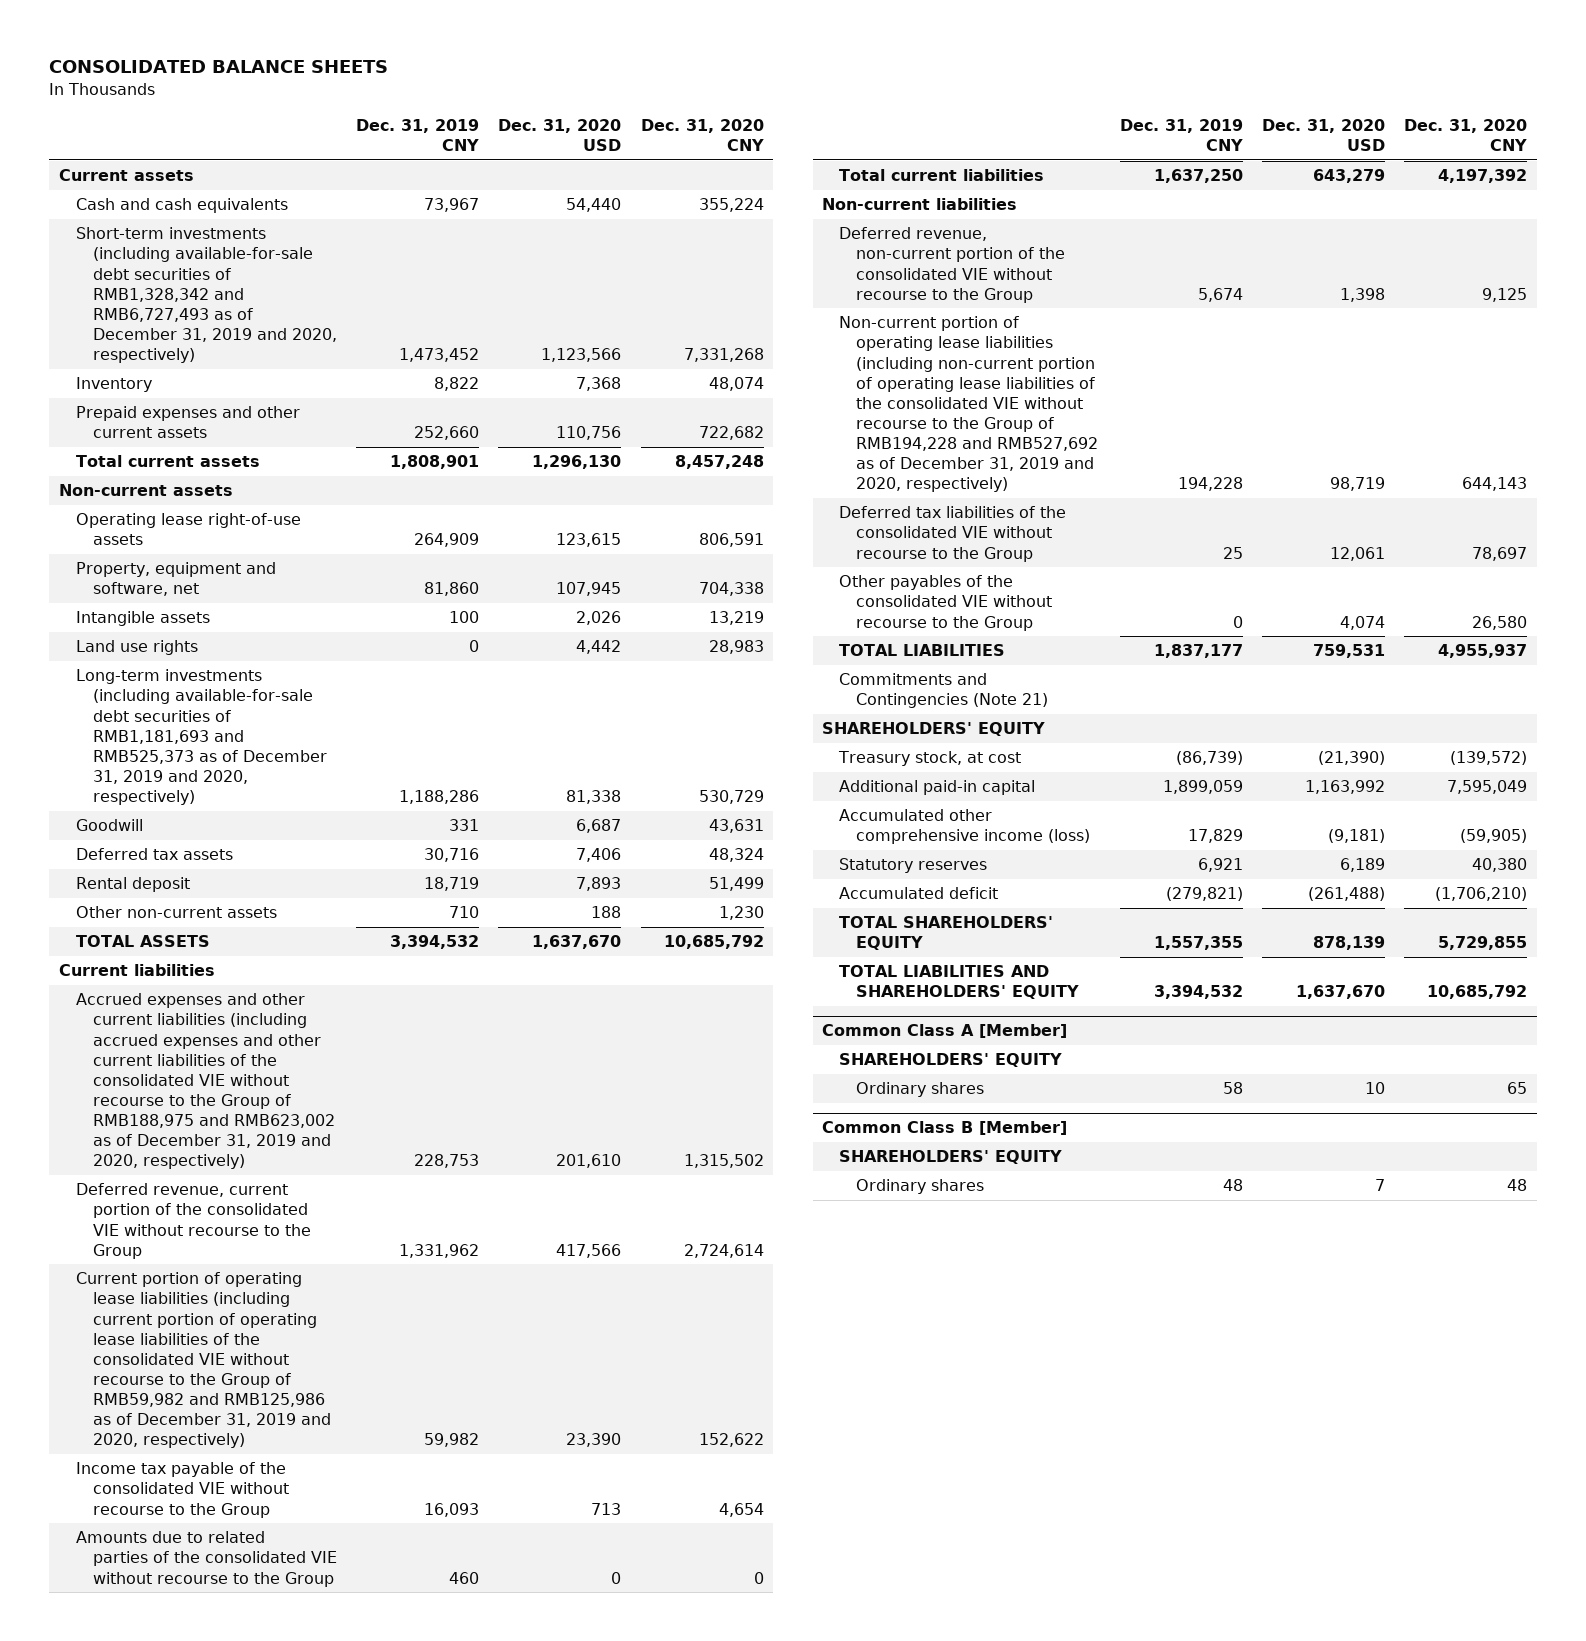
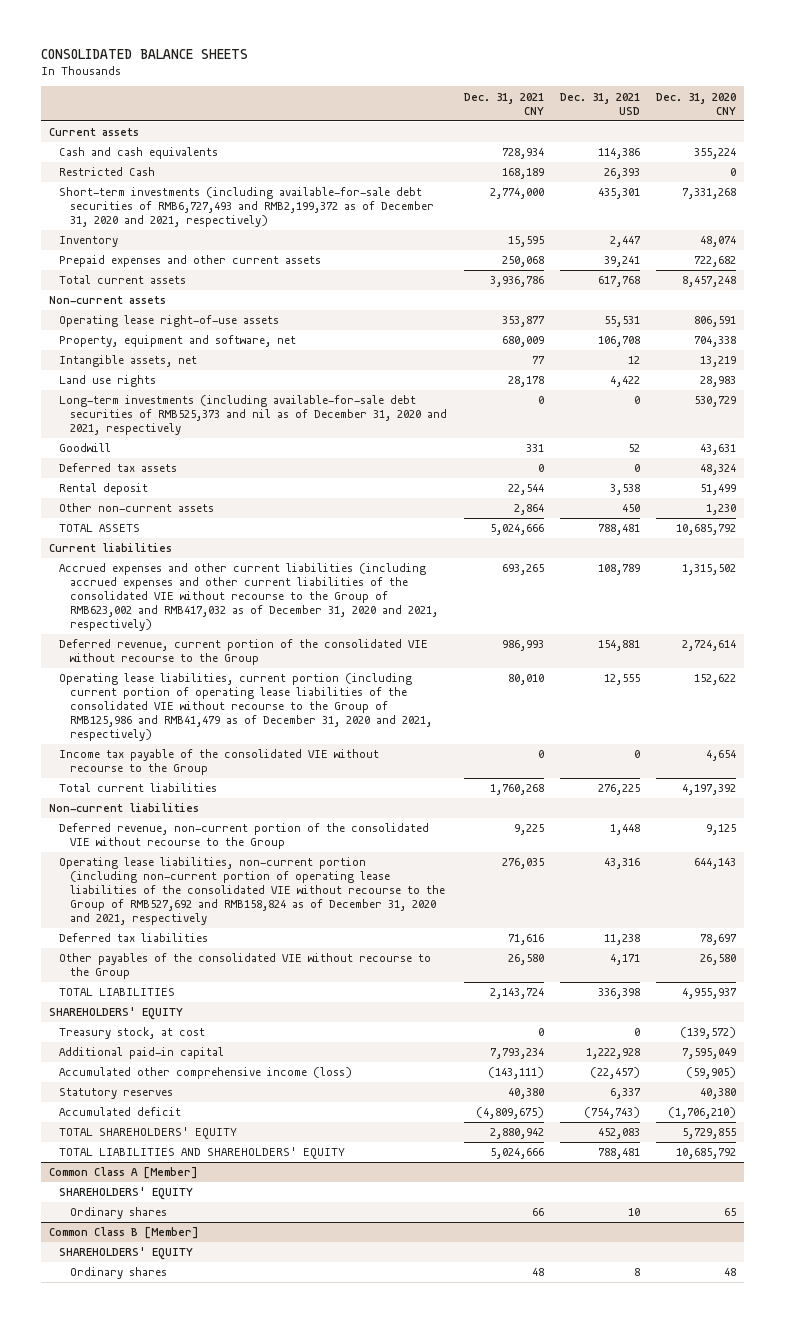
[355,118,479,151] Dec. 31, 2019 CNY -> none
[498,118,622,151] Dec. 31, 2020 USD -> none
none -> [463,92,544,115] Dec. 31, 2021 CNY
none -> [559,92,640,115] Dec. 31, 2021 USD
none -> [59,167,156,177] Restricted Cash
[75,227,337,363] Short-term investments (including available-for-sale debt securities of RMB1,328,342 and RMB6,727,493 as of December 31, 2019 and 2020, respectively) -> [59,187,435,228] Short-term investments (including available-for-sale debt securities of RMB6,727,493 and RMB2,199,372 as of December 31, 2020 and 2021, respectively)
[75,611,210,627] Intangible assets -> [59,355,198,368] Intangible assets, net
[75,669,327,805] Long-term investments (including available-for-sale debt securities of RMB1,181,693 and RMB525,373 as of December 31, 2019 and 2020, respectively) -> [59,395,448,436] Long-term investments (including available-for-sale debt securities of RMB525,373 and nil as of December 31, 2020 and 2021, respectively
[75,993,335,1170] Accrued expenses and other current liabilities (including accrued expenses and other current liabilities of the consolidated VIE without recourse to the Group of RMB188,975 and RMB623,002 as of December 31, 2019 and 2020, respectively) -> [59,563,439,632] Accrued expenses and other current liabilities (including accrued expenses and other current liabilities of the consolidated VIE without recourse to the Group of RMB623,002 and RMB417,032 as of December 31, 2020 and 2021, respectively)
[75,1272,331,1449] Current portion of operating lease liabilities (including current portion of operating lease liabilities of the consolidated VIE without recourse to the Group of RMB59,982 and RMB125,986 as of December 31, 2019 and 2020, respectively) -> [59,673,433,742] Operating lease liabilities, current portion (including current portion of operating lease liabilities of the consolidated VIE without recourse to the Group of RMB125,986 and RMB41,479 as of December 31, 2020 and 2021, respectively)
[75,1531,337,1587] Amounts due to related parties of the consolidated VIE without recourse to the Group -> none
[839,316,1099,493] Non-current portion of operating lease liabilities (including non-current portion of operating lease liabilities of the consolidated VIE without recourse to the Group of RMB194,228 and RMB527,692 as of December 31, 2019 and 2020, respectively) -> [59,857,446,926] Operating lease liabilities, non-current portion (including non-current portion of operating lease liabilities of the consolidated VIE without recourse to the Group of RMB527,692 and RMB158,824 as of December 31, 2020 and 2021, respectively
[839,506,1067,562] Deferred tax liabilities of the consolidated VIE without recourse to the Group -> [59,933,209,943] Deferred tax liabilities
[839,673,1049,709] Commitments and Contingencies (Note 21) -> none

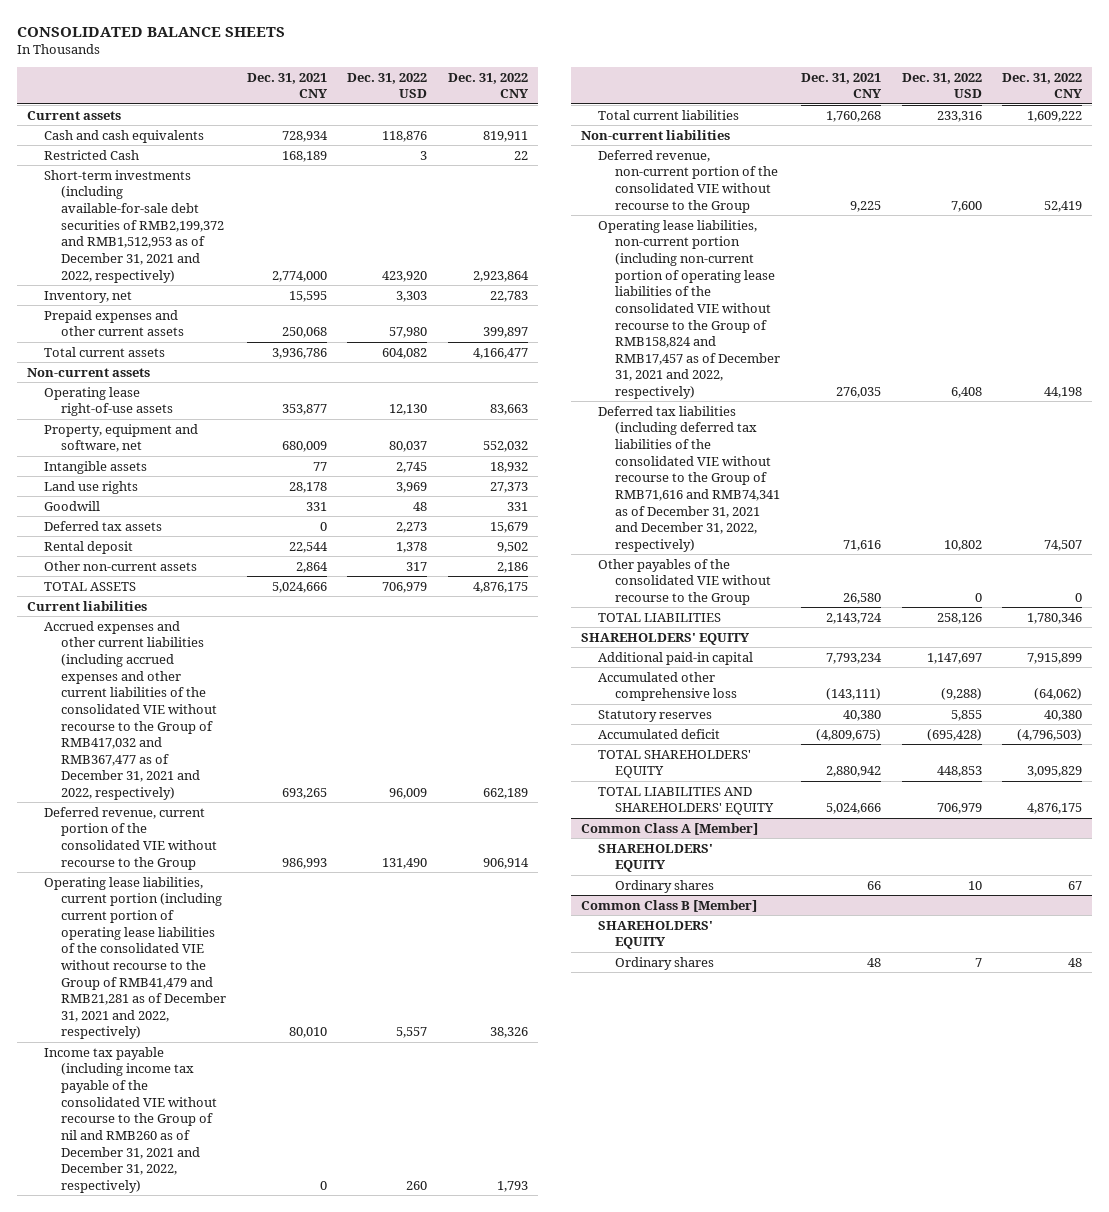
[559,92,640,115] Dec. 31, 2021 USD -> none
[656,92,737,115] Dec. 31, 2020 CNY -> none
none -> [347,72,428,99] Dec. 31, 2022 USD
none -> [448,72,530,99] Dec. 31, 2022 CNY
[59,187,435,228] Short-term investments (including available-for-sale debt securities of RMB6,727,493 and RMB2,199,372 as of December 31, 2020 and 2021, respectively) -> [44,169,225,283] Short-term investments (including available-for-sale debt securities of RMB2,199,372 and RMB1,512,953 as of December 31, 2021 and 2022, respectively)
[59,236,119,248] Inventory -> [44,290,133,303] Inventory, net
[59,355,198,368] Intangible assets, net -> [44,460,148,474] Intangible assets
[59,395,448,436] Long-term investments (including available-for-sale debt securities of RMB525,373 and nil as of December 31, 2020 and 2021, respectively -> none
[59,563,439,632] Accrued expenses and other current liabilities (including accrued expenses and other current liabilities of the consolidated VIE without recourse to the Group of RMB623,002 and RMB417,032 as of December 31, 2020 and 2021, respectively) -> [44,620,218,801] Accrued expenses and other current liabilities (including accrued expenses and other current liabilities of the consolidated VIE without recourse to the Group of RMB417,032 and RMB367,477 as of December 31, 2021 and 2022, respectively)
[59,673,433,742] Operating lease liabilities, current portion (including current portion of operating lease liabilities of the consolidated VIE without recourse to the Group of RMB125,986 and RMB41,479 as of December 31, 2020 and 2021, respectively) -> [44,876,227,1040] Operating lease liabilities, current portion (including current portion of operating lease liabilities of the consolidated VIE without recourse to the Group of RMB41,479 and RMB21,281 as of December 31, 2021 and 2022, respectively)
[59,749,380,776] Income tax payable of the consolidated VIE without recourse to the Group -> [44,1046,218,1193] Income tax payable (including income tax payable of the consolidated VIE without recourse to the Group of nil and RMB260 as of December 31, 2021 and December 31, 2022, respectively)
[59,857,446,926] Operating lease liabilities, non-current portion (including non-current portion of operating lease liabilities of the consolidated VIE without recourse to the Group of RMB527,692 and RMB158,824 as of December 31, 2020 and 2021, respectively -> [598,219,781,400] Operating lease liabilities, non-current portion (including non-current portion of operating lease liabilities of the consolidated VIE without recourse to the Group of RMB158,824 and RMB17,457 as of December 31, 2021 and 2022, respectively)
[59,933,209,943] Deferred tax liabilities -> [598,405,781,552] Deferred tax liabilities (including deferred tax liabilities of the consolidated VIE without recourse to the Group of RMB71,616 and RMB74,341 as of December 31, 2021 and December 31, 2022, respectively)
[59,1027,206,1040] Treasury stock, at cost -> none
[59,1067,353,1080] Accumulated other comprehensive income (loss) -> [598,671,738,702] Accumulated other comprehensive loss

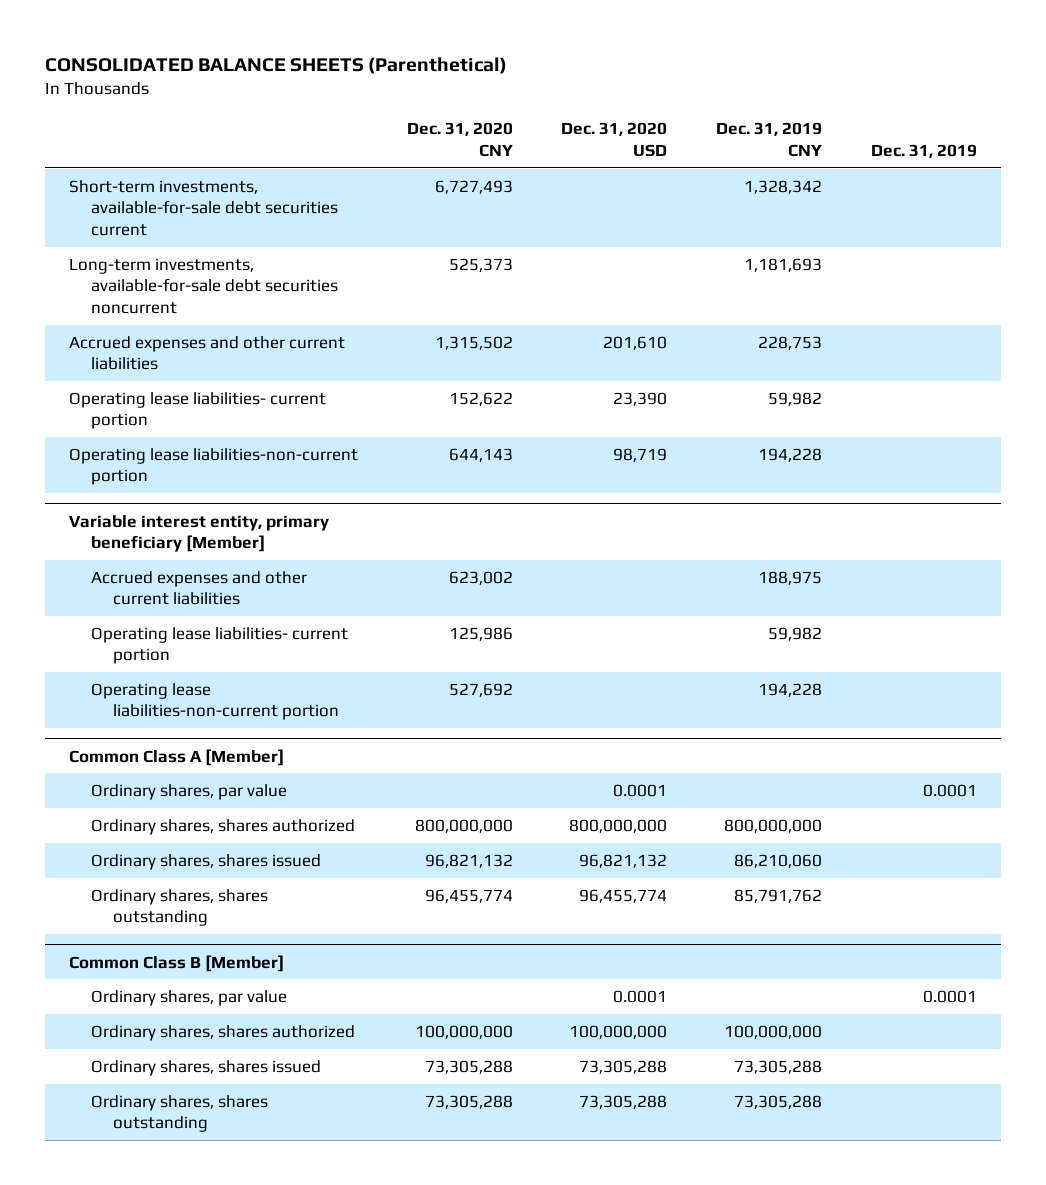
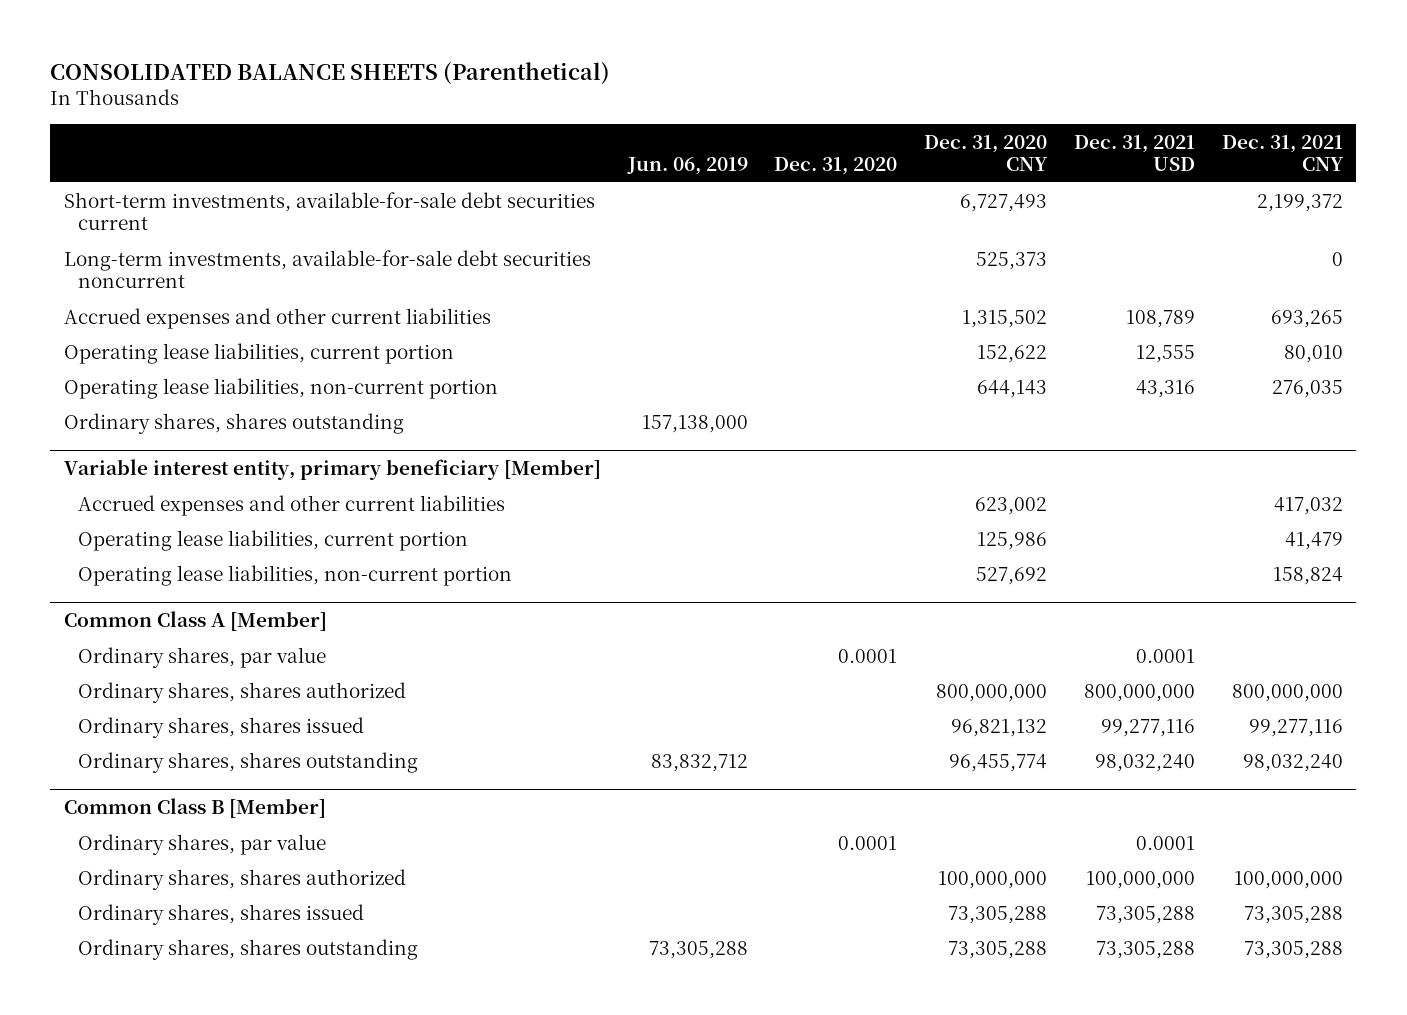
[561,122,668,157] Dec. 31, 2020 USD -> none
[716,122,823,157] Dec. 31, 2019 CNY -> none
[870,143,977,158] Dec. 31, 2019 -> none
none -> [626,156,748,175] Jun. 06, 2019
none -> [774,156,898,175] Dec. 31, 2020
none -> [1074,134,1196,171] Dec. 31, 2021 USD
none -> [1221,134,1344,171] Dec. 31, 2021 CNY
[69,391,327,430] Operating lease liabilities- current portion -> [63,342,454,364] Operating lease liabilities, current portion
[69,447,359,486] Operating lease liabilities-non-current portion -> [63,377,498,399] Operating lease liabilities, non-current portion
none -> [63,412,404,434] Ordinary shares, shares outstanding
[91,626,349,665] Operating lease liabilities- current portion -> [78,529,469,551] Operating lease liabilities, current portion
[91,682,340,721] Operating lease liabilities-non-current portion -> [78,564,513,586] Operating lease liabilities, non-current portion

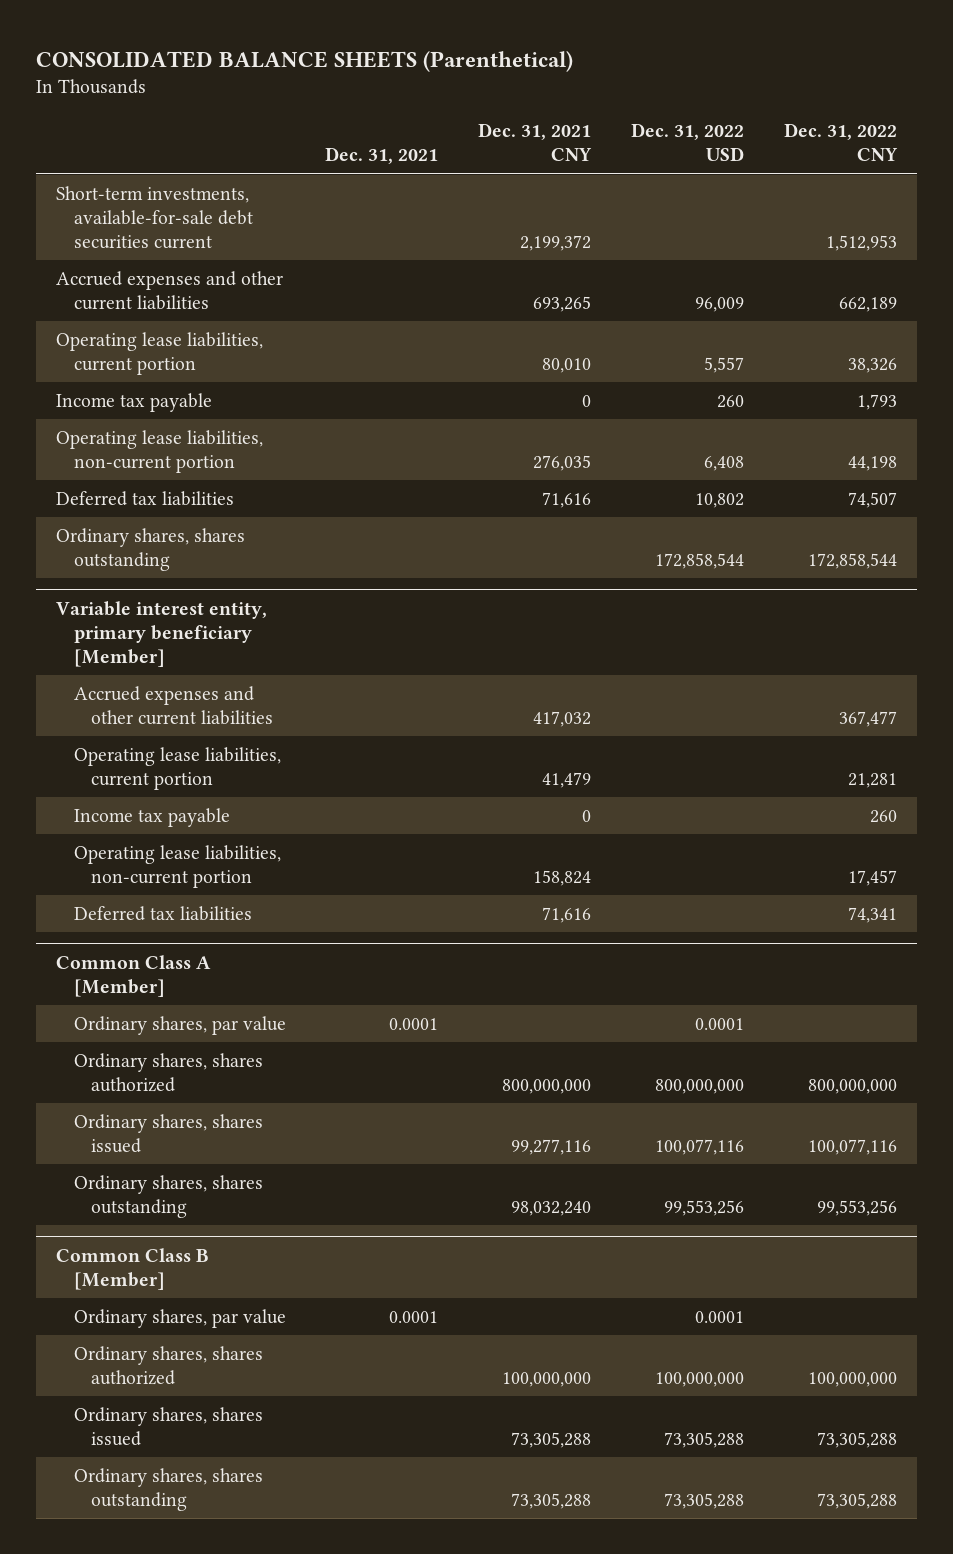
[626,156,748,175] Jun. 06, 2019 -> none
[774,156,898,175] Dec. 31, 2020 -> none
[924,134,1049,171] Dec. 31, 2020 CNY -> none
[1074,134,1196,171] Dec. 31, 2021 USD -> none
none -> [325,147,439,165] Dec. 31, 2021
none -> [630,123,744,162] Dec. 31, 2022 USD
none -> [783,123,898,162] Dec. 31, 2022 CNY
[63,249,591,288] Long-term investments, available-for-sale debt securities noncurrent -> none
none -> [56,392,213,412] Income tax payable
none -> [56,490,235,506] Deferred tax liabilities
none -> [73,807,230,827] Income tax payable
none -> [73,905,252,921] Deferred tax liabilities

